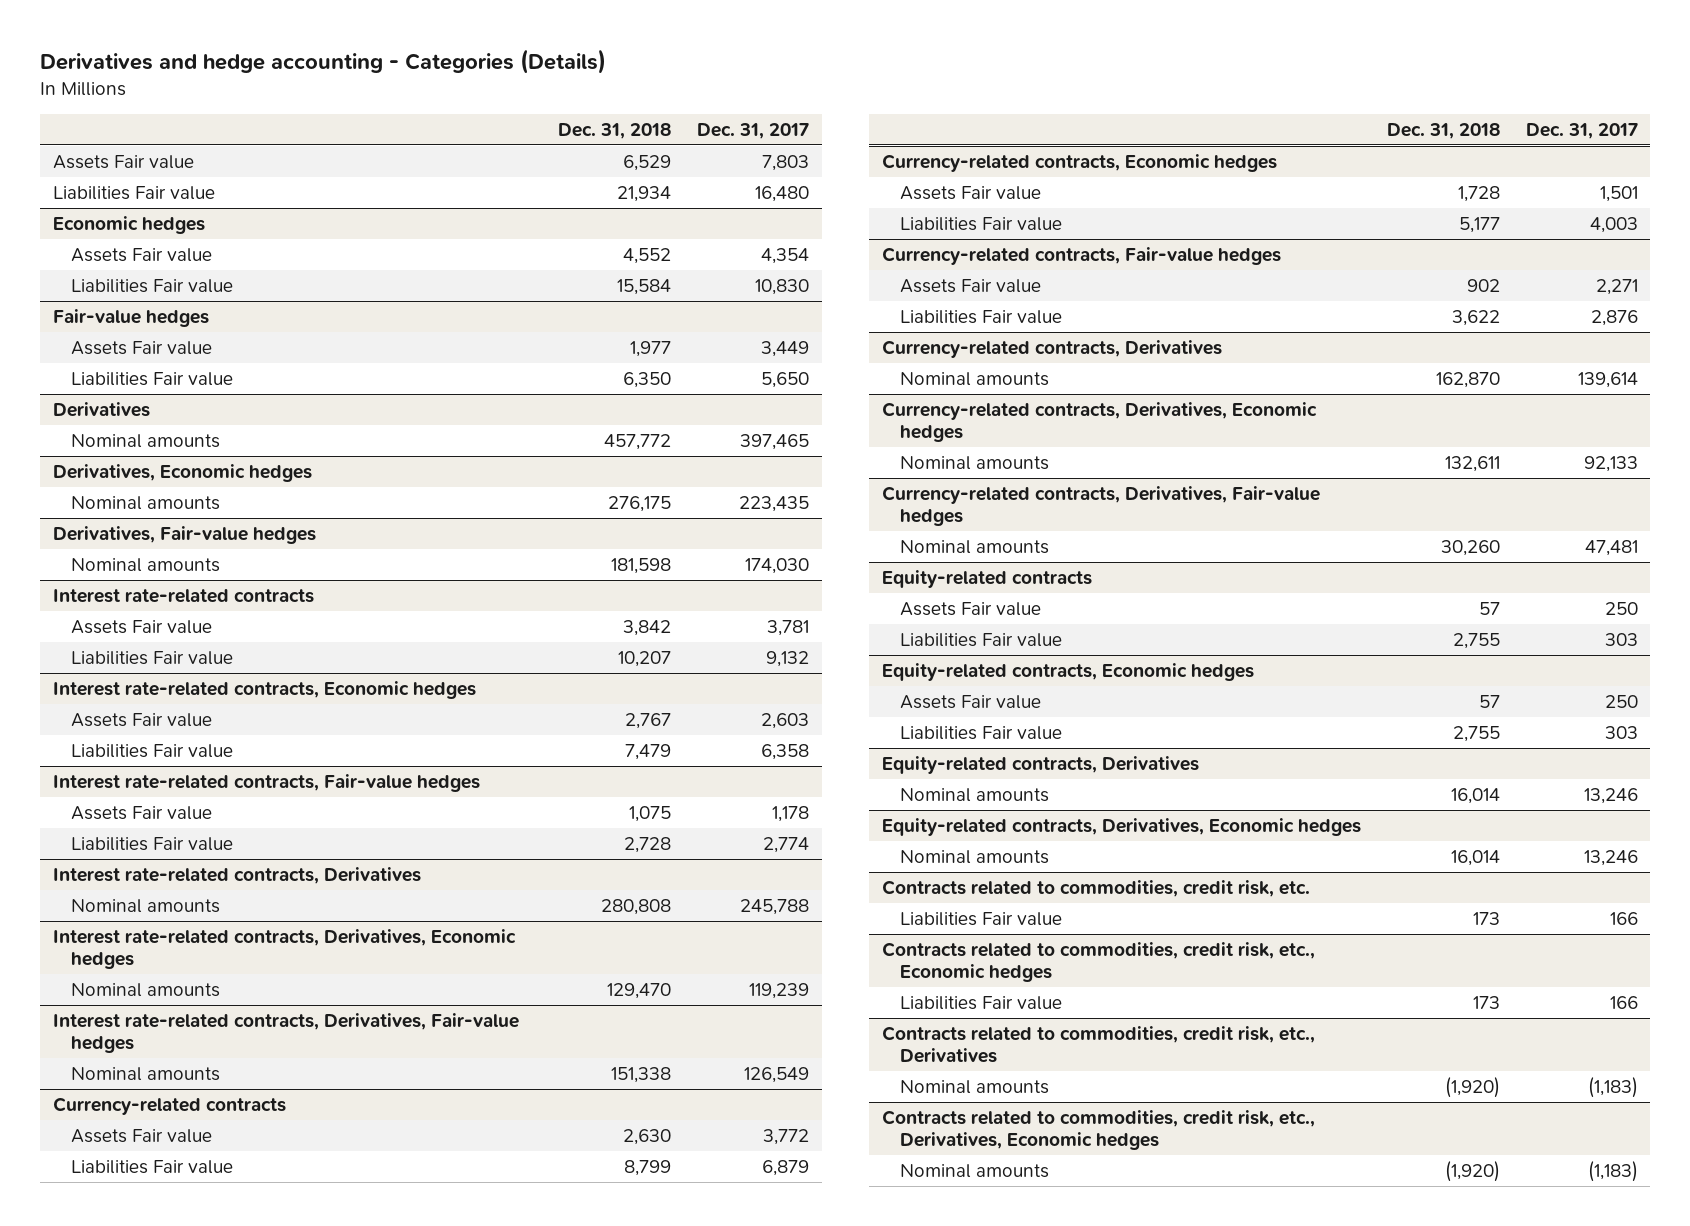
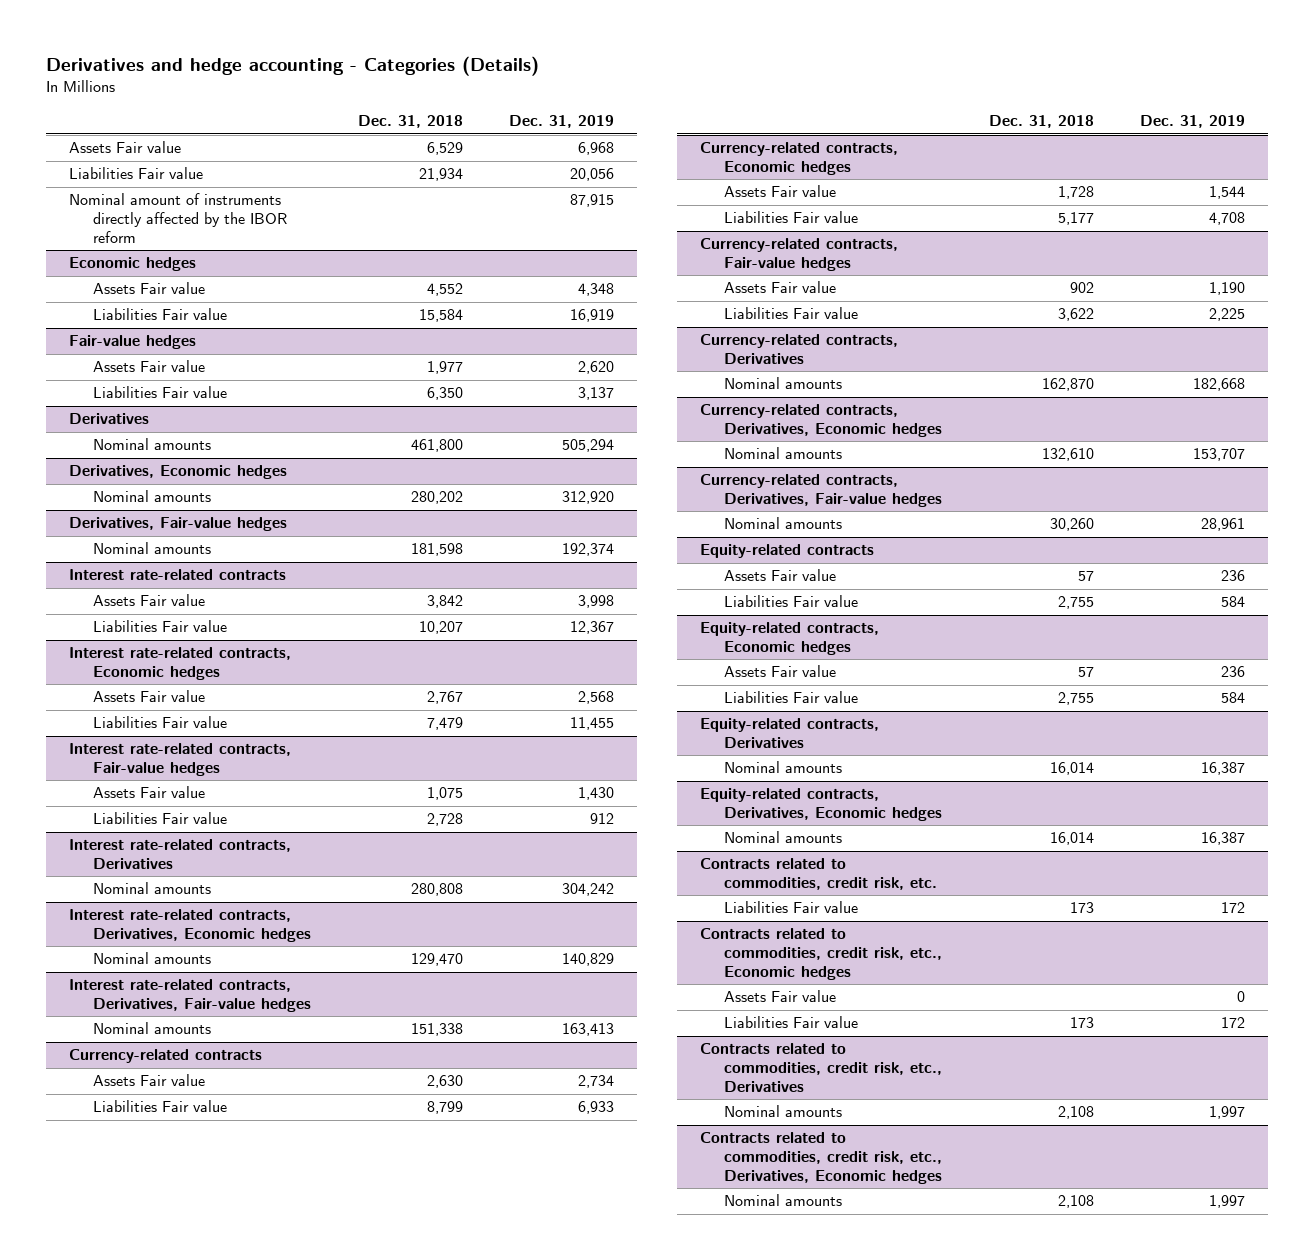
[696,122,809,139] Dec. 31, 2017 -> none
none -> [508,115,614,129] Dec. 31, 2019
none -> [69,193,288,243] Nominal amount of instruments directly affected by the IBOR reform
[603,433,671,450] 457,772 -> [410,439,463,453] 461,800
[607,495,671,512] 276,175 -> [410,491,463,505] 280,202
[1444,455,1500,472] 132,611 -> [1041,448,1094,462] 132,610
none -> [724,990,837,1003] Assets Fair value
[1444,1076,1500,1098] (1,920) -> [1057,1106,1094,1120] 2,108
[1444,1160,1500,1182] (1,920) -> [1057,1195,1094,1209] 2,108

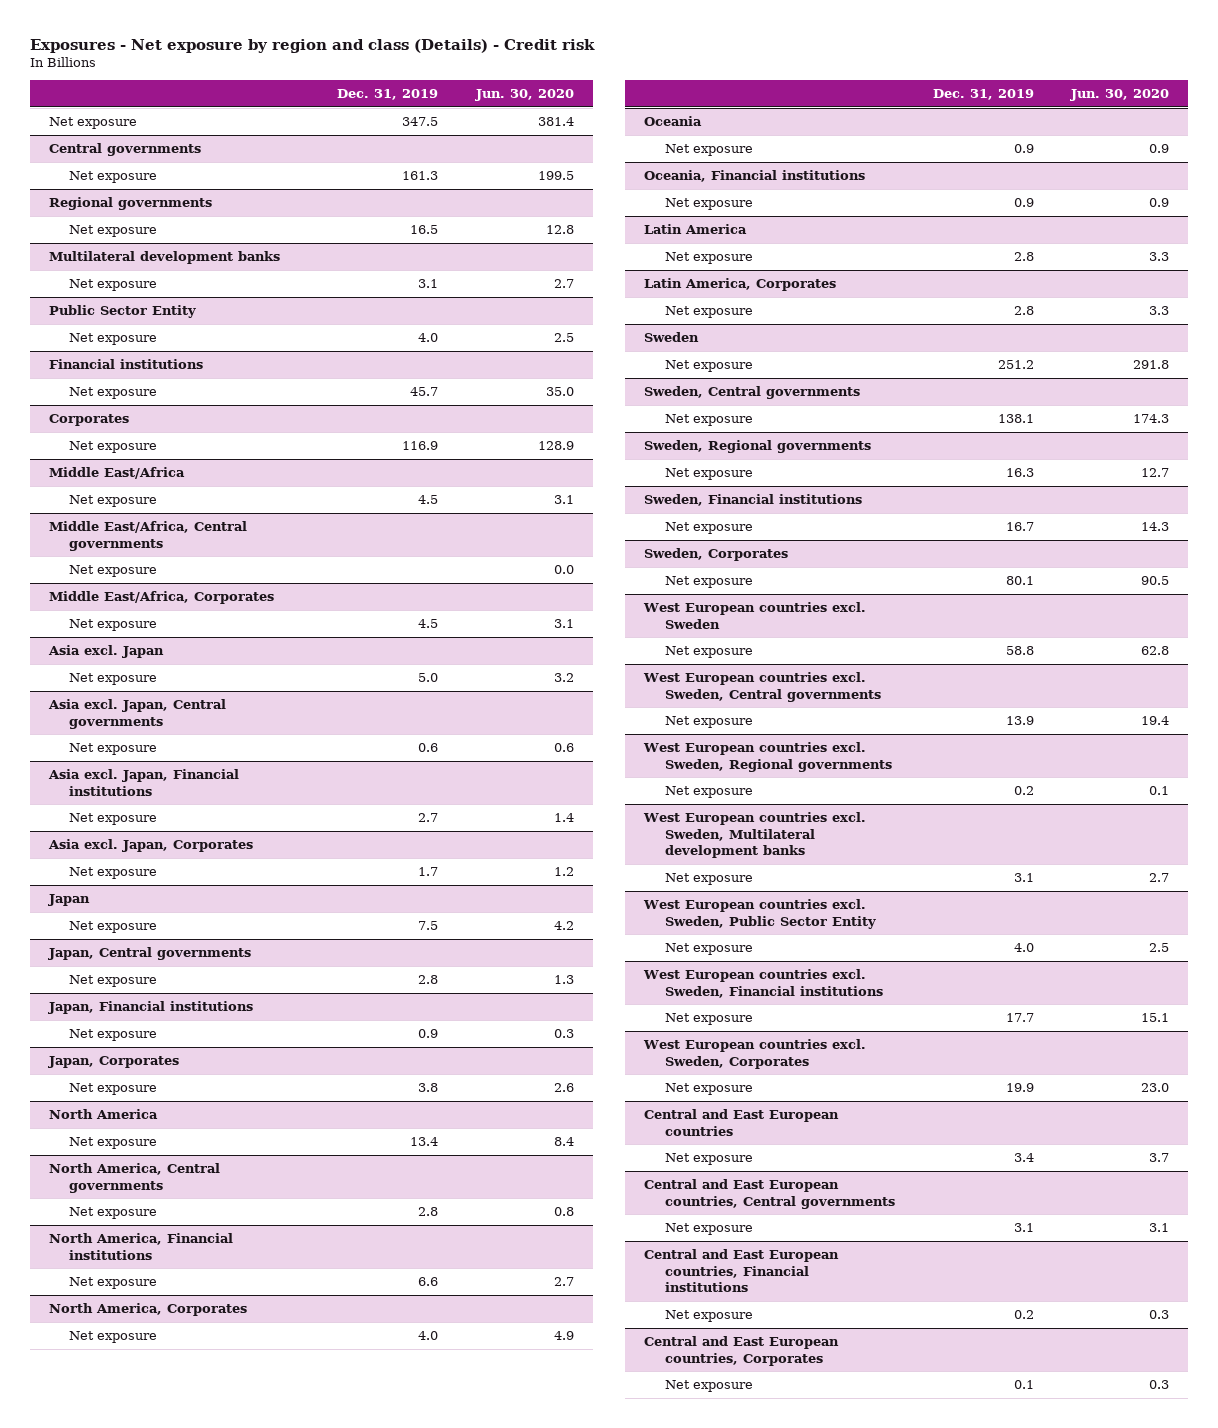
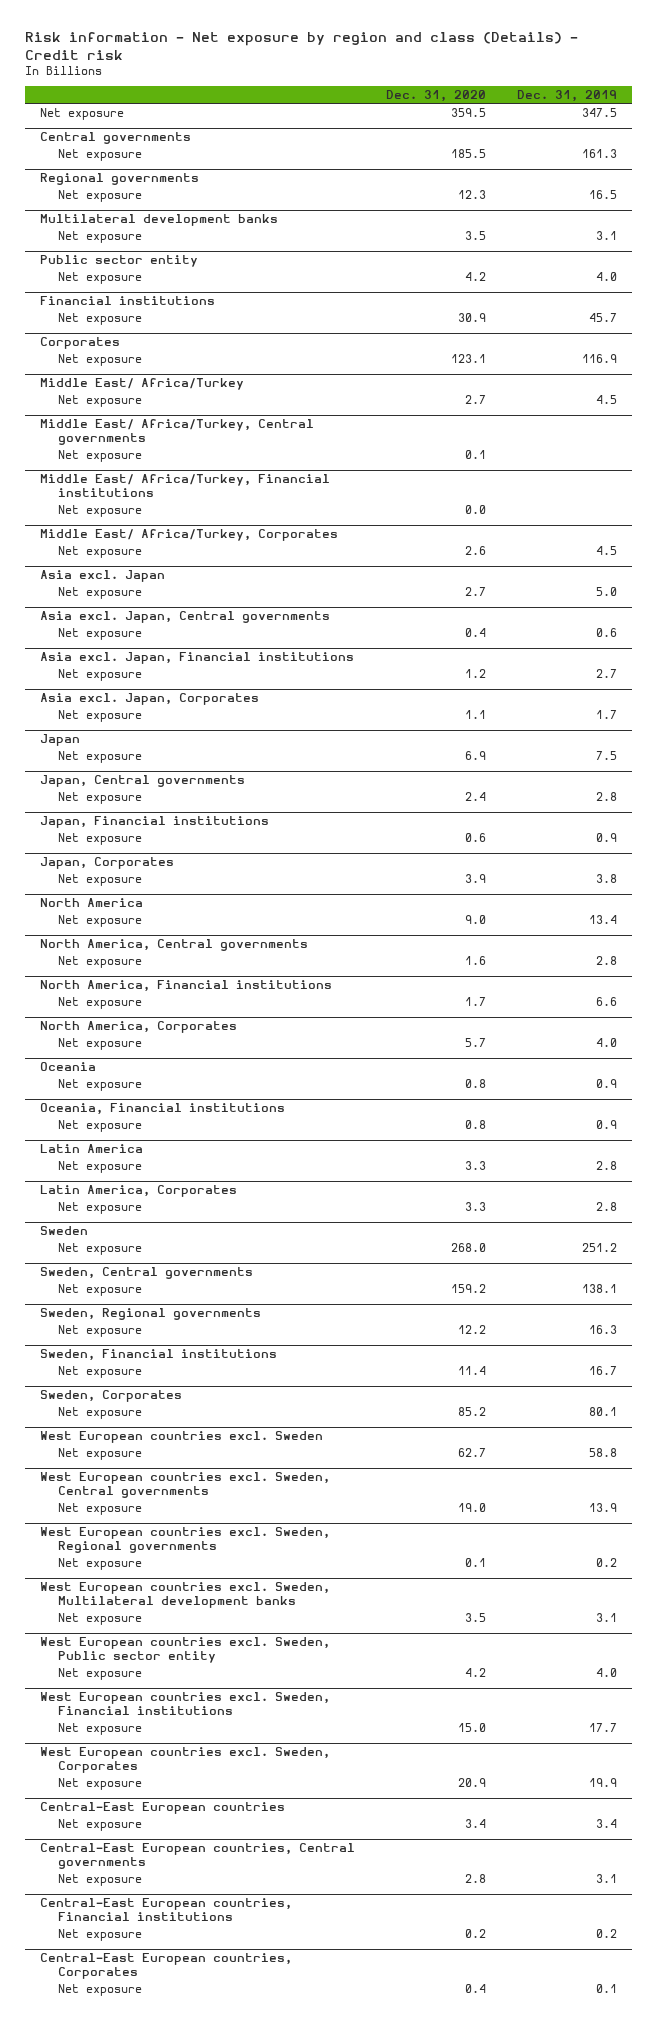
[29,38,595,53] Exposures - Net exposure by region and class (Details) - Credit risk -> [24,32,578,60] Risk information - Net exposure by region and class (Details) - Credit risk
[474,89,574,102] Jun. 30, 2020 -> none
none -> [385,90,486,103] Dec. 31, 2020
[48,305,196,319] Public Sector Entity -> [39,254,198,267] Public sector entity
[48,467,185,480] Middle East/Africa -> [39,377,244,390] Middle East/ Africa/Turkey
[48,521,247,551] Middle East/Africa, Central governments -> [39,418,314,446] Middle East/ Africa/Turkey, Central governments
none -> [39,473,330,498] Middle East/ Africa/Turkey, Financial institutions
none -> [57,504,142,517] Net exposure
[48,591,274,605] Middle East/Africa, Corporates -> [39,528,338,541] Middle East/ Africa/Turkey, Corporates
[643,899,876,929] West European countries excl. Sweden, Public Sector Entity -> [39,1636,330,1664] West European countries excl. Sweden, Public sector entity
[644,1109,840,1136] Central and East European countries -> [39,1801,285,1814] Central-East European countries
[644,1179,895,1209] Central and East European countries, Central governments -> [39,1842,355,1870] Central-East European countries, Central governments
[644,1249,840,1293] Central and East European countries, Financial institutions -> [39,1897,292,1922] Central-East European countries, Financial institutions
[644,1336,840,1366] Central and East European countries, Corporates -> [39,1952,292,1980] Central-East European countries, Corporates

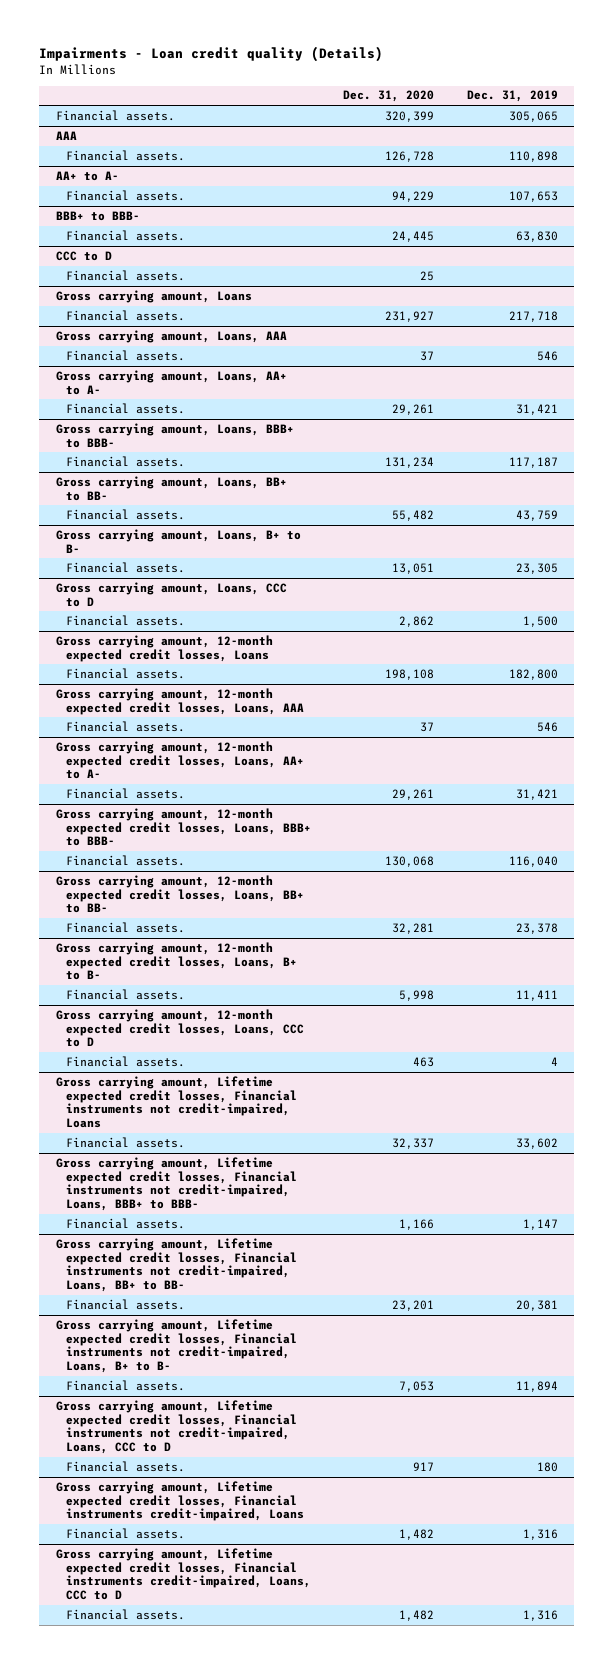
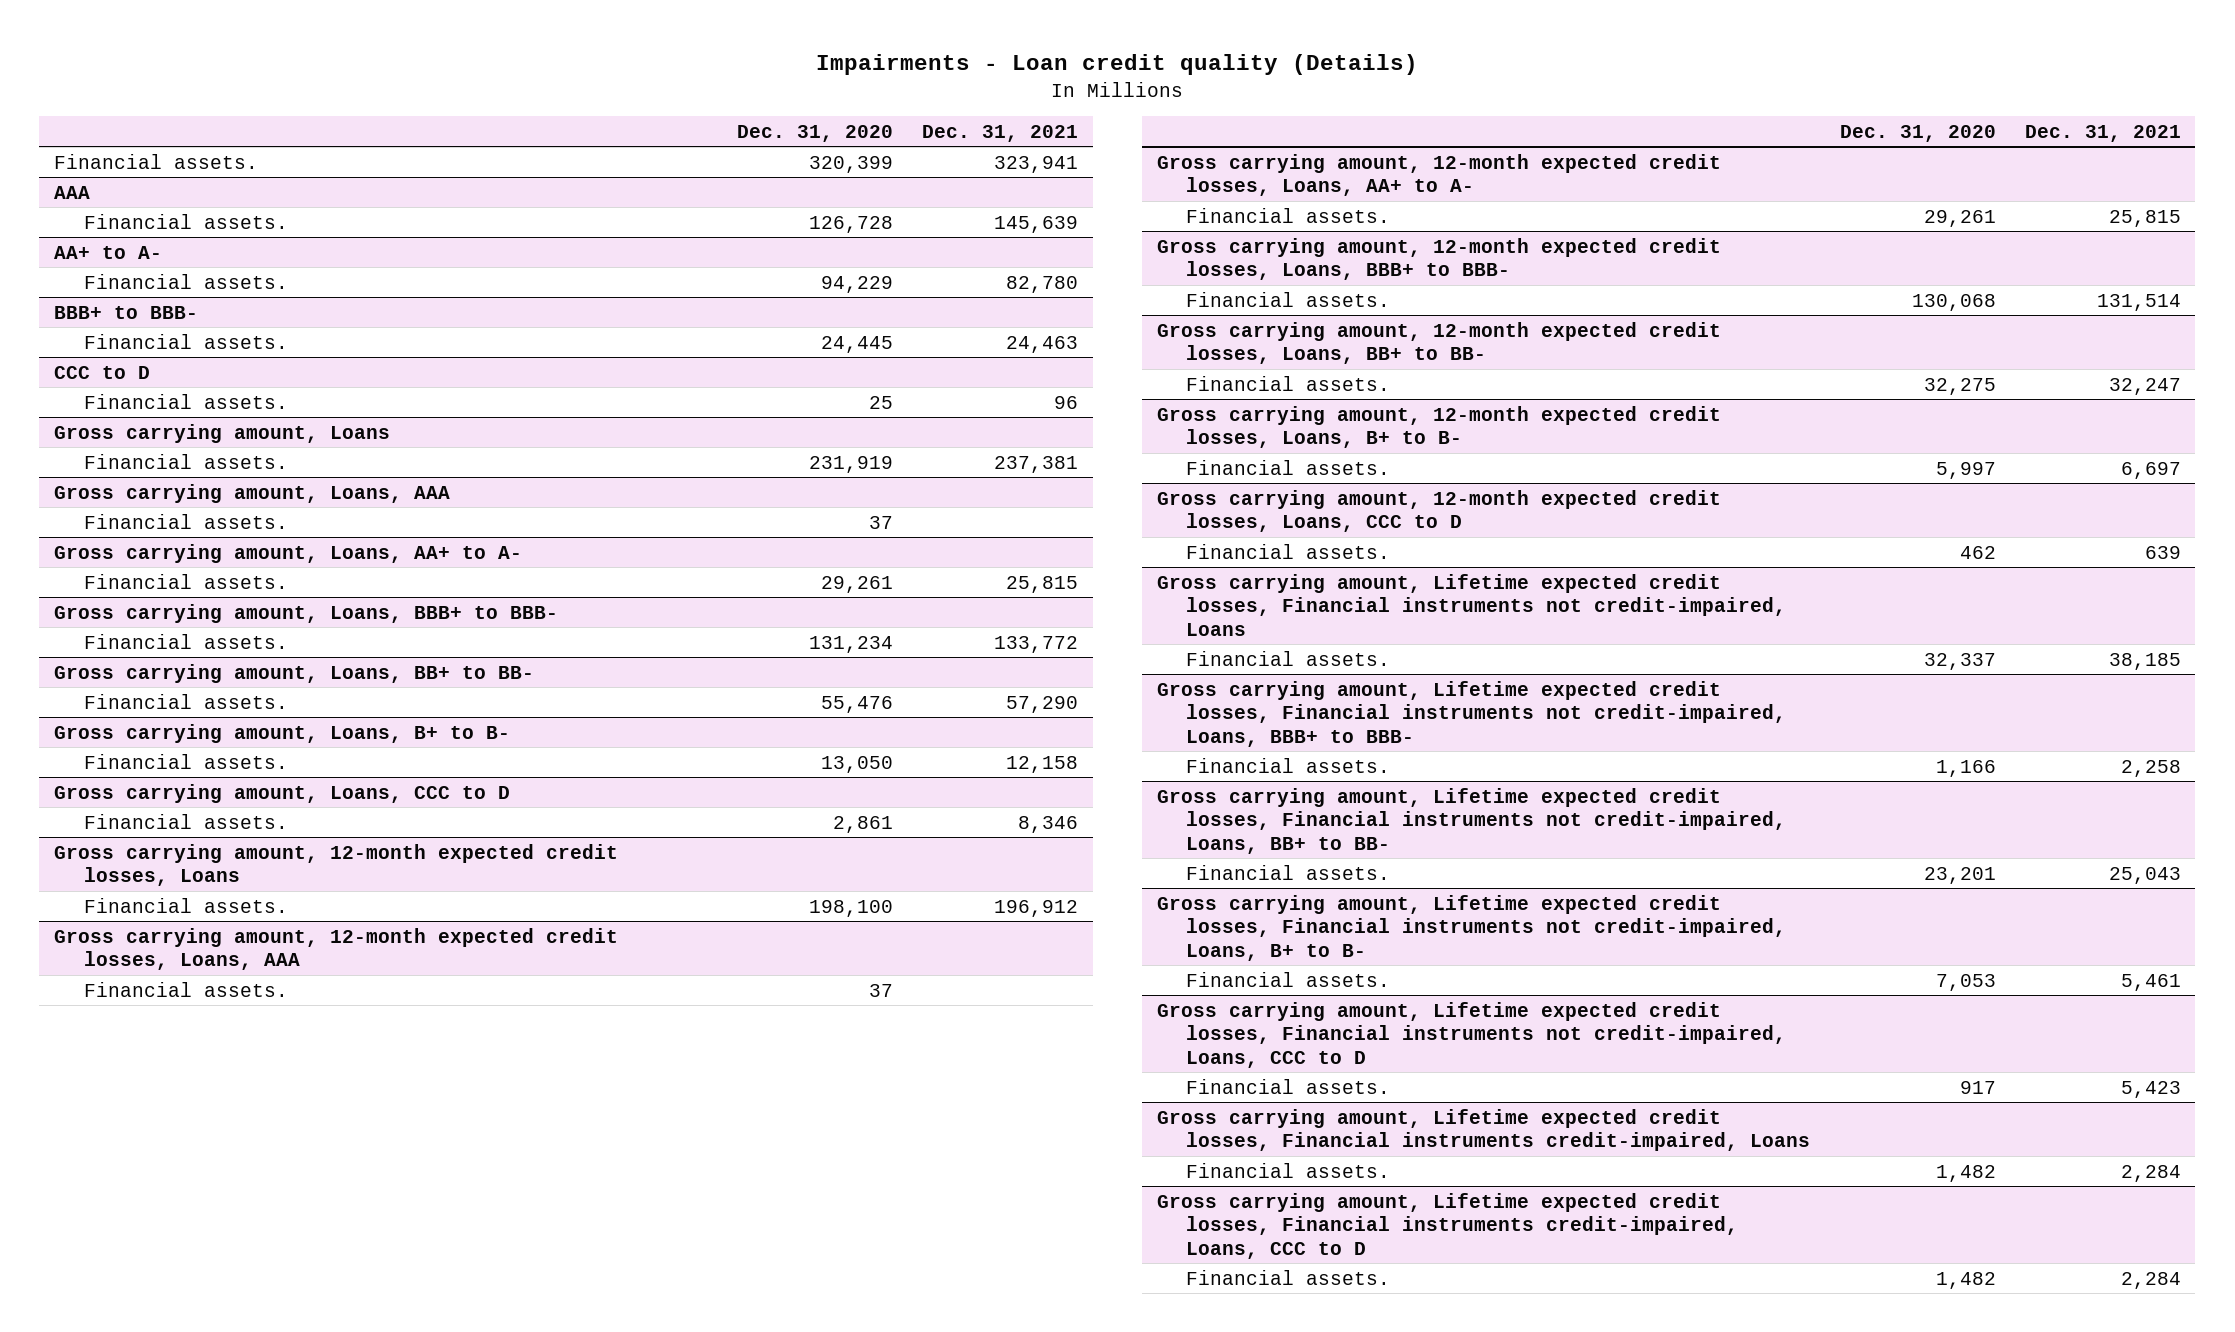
[466,90,558,103] Dec. 31, 2019 -> none
none -> [922,124,1079,142] Dec. 31, 2021
[385,310,435,322] 231,927 -> [808,455,893,473] 231,919
[392,509,435,521] 55,482 -> [820,695,893,713] 55,476
[392,562,435,574] 13,051 -> [820,755,893,773] 13,050
[399,615,435,627] 2,862 -> [832,815,893,833] 2,861
[385,668,435,680] 198,108 -> [808,899,893,917] 198,100
[392,922,435,934] 32,281 -> [1923,377,1996,395] 32,275
[399,989,435,1001] 5,998 -> [1935,461,1996,479] 5,997
[413,1056,435,1067] 463 -> [1959,545,1996,559] 462

